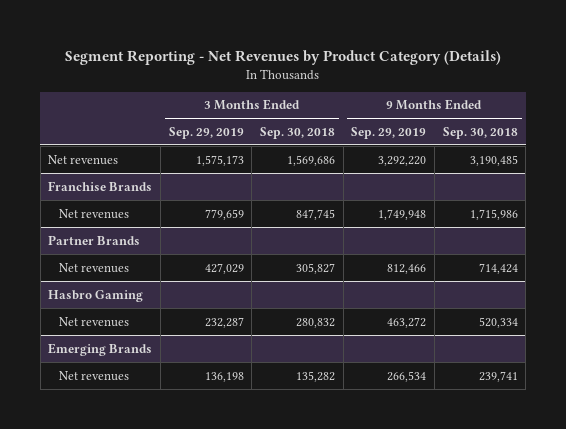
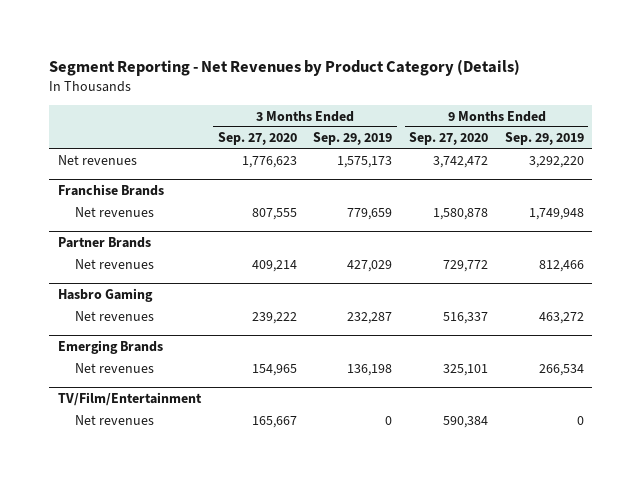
[260,126,336,139] Sep. 30, 2018 -> none
[442,126,518,139] Sep. 30, 2018 -> none
none -> [217,132,297,146] Sep. 27, 2020
none -> [409,132,489,146] Sep. 27, 2020
none -> [57,391,202,406] TV/Film/Entertainment
none -> [74,414,154,425] Net revenues

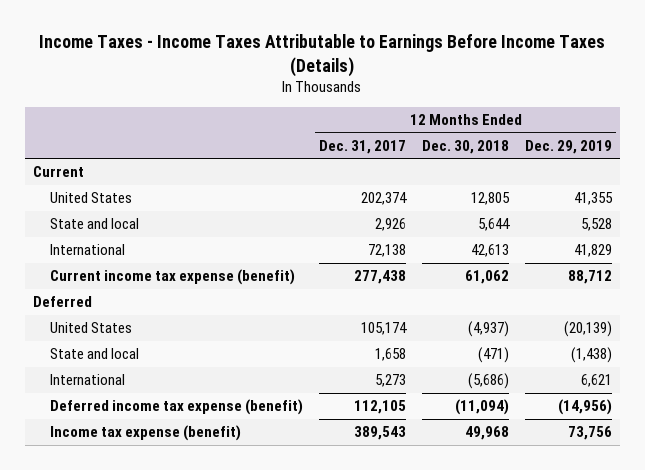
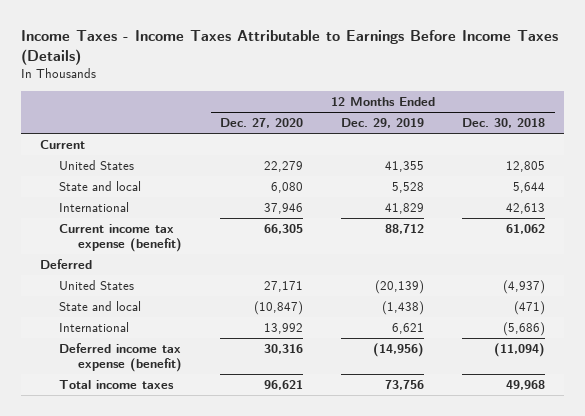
[319,139,407,154] Dec. 31, 2017 -> none
none -> [220,118,304,129] Dec. 27, 2020
[50,425,242,442] Income tax expense (benefit) -> [58,380,174,390] Total income taxes

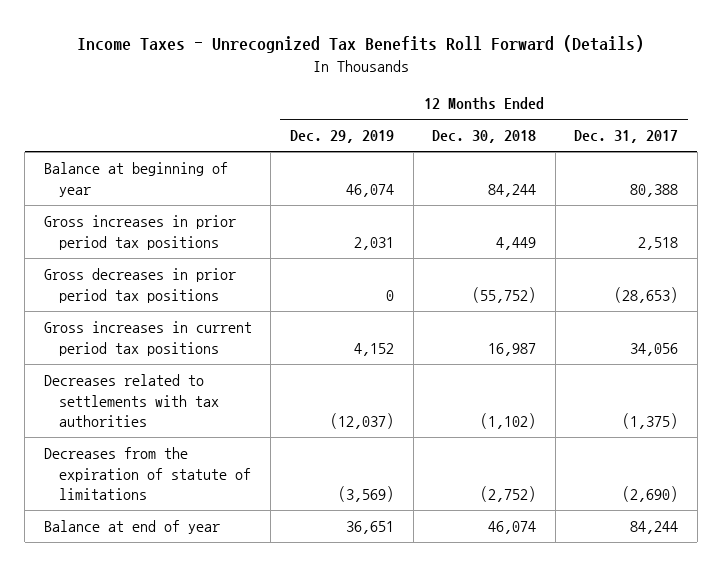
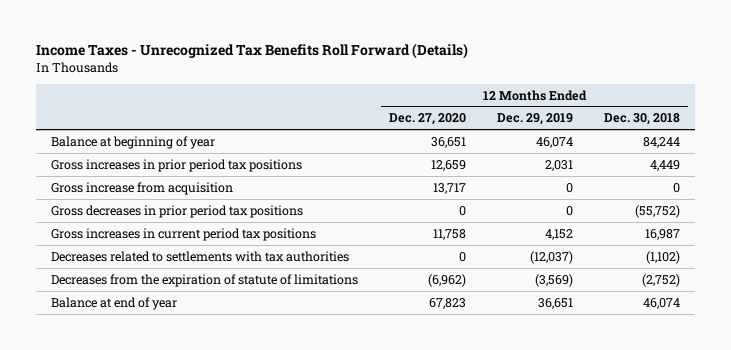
[574,130,679,144] Dec. 31, 2017 -> none
none -> [389,113,467,126] Dec. 27, 2020
none -> [51,181,234,195] Gross increase from acquisition

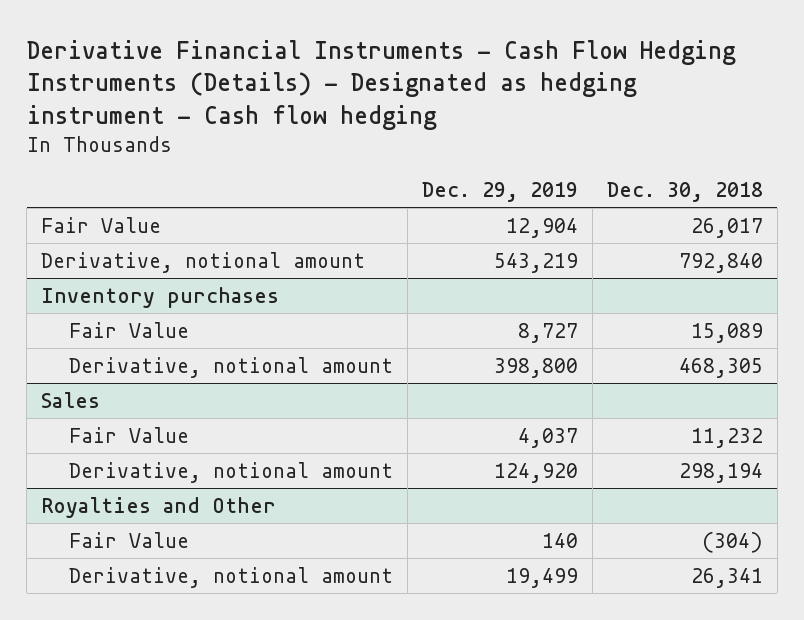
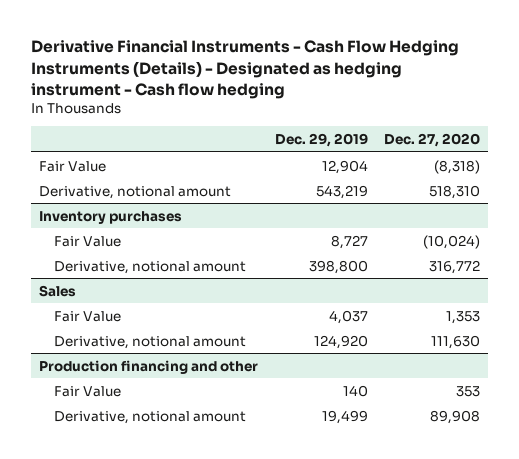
[606,182,763,203] Dec. 30, 2018 -> none
none -> [383,132,480,147] Dec. 27, 2020
[40,496,276,518] Royalties and Other -> [39,359,259,374] Production financing and other

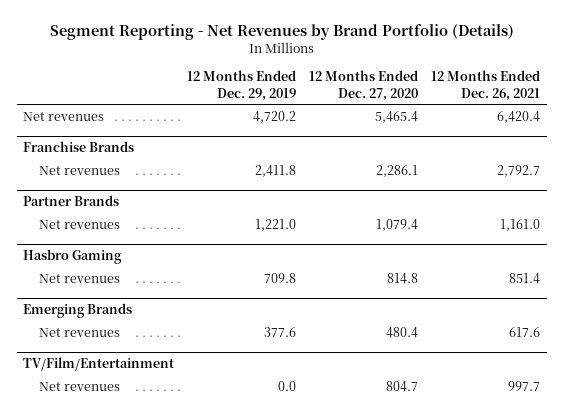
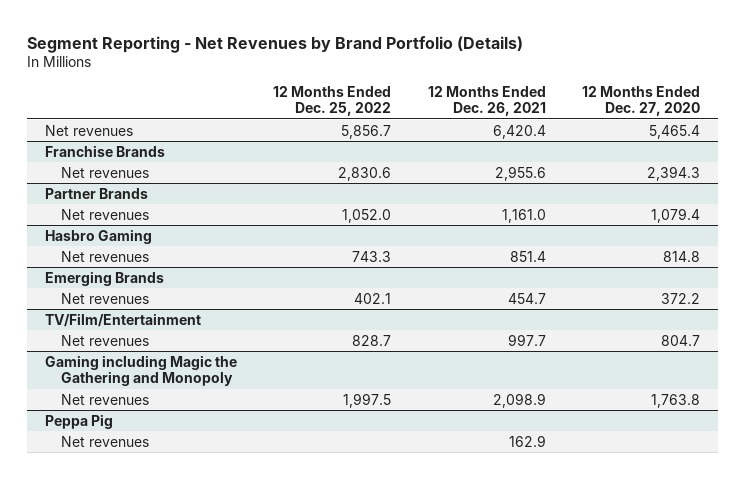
[187,70,297,101] 12 Months Ended Dec. 29, 2019 -> none
none -> [273,85,392,117] 12 Months Ended Dec. 25, 2022
[376,164,419,177] 2,286.1 -> [647,165,701,181] 2,394.3
[497,164,541,177] 2,792.7 -> [494,165,546,181] 2,955.6
[386,326,419,338] 480.4 -> [661,292,701,304] 372.2
[509,326,541,337] 617.6 -> [507,292,546,304] 454.7
none -> [45,354,238,387] Gaming including Magic the Gathering and Monopoly
none -> [60,393,149,405] Net revenues
none -> [45,413,114,429] Peppa Pig
none -> [60,435,149,447] Net revenues

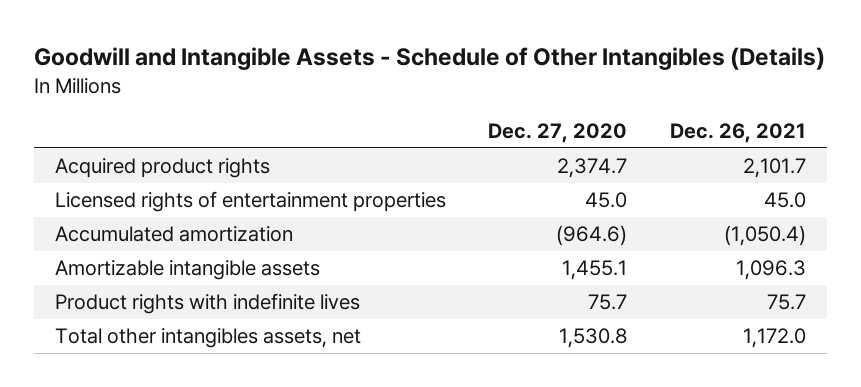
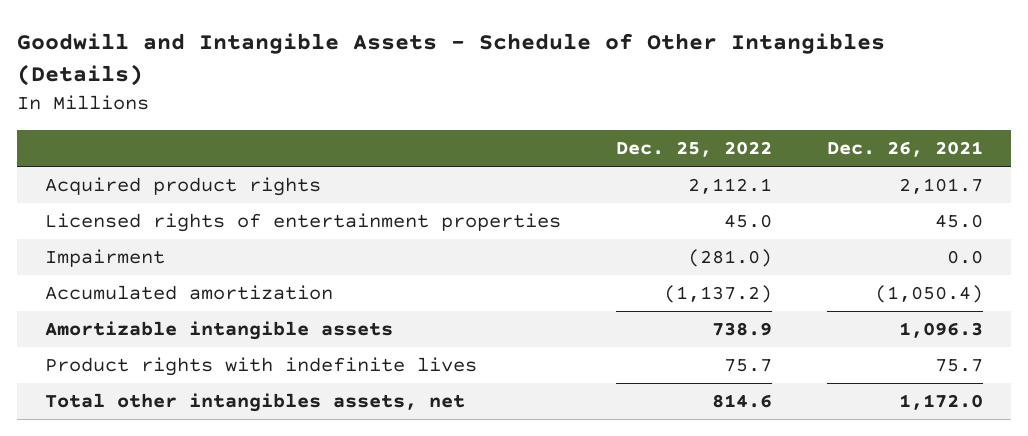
[488,122,628,143] Dec. 27, 2020 -> none
none -> [616,140,773,157] Dec. 25, 2022
none -> [44,249,165,268] Impairment

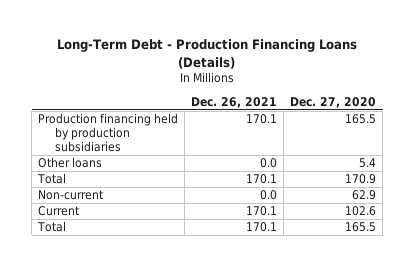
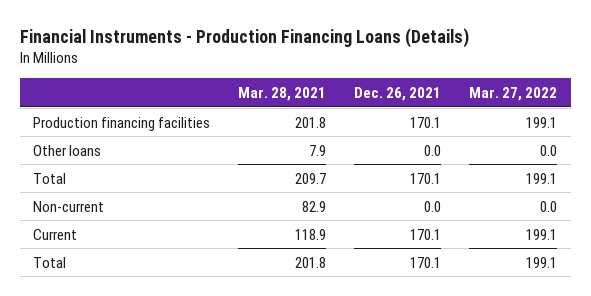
[57,39,358,69] Long-Term Debt - Production Financing Loans (Details) -> [19,27,469,48] Financial Instruments - Production Financing Loans (Details)
[290,96,377,108] Dec. 27, 2020 -> none
none -> [238,86,327,101] Mar. 28, 2021
none -> [469,86,558,101] Mar. 27, 2022
[38,113,179,152] Production financing held by production subsidiaries -> [33,116,211,131] Production financing facilities

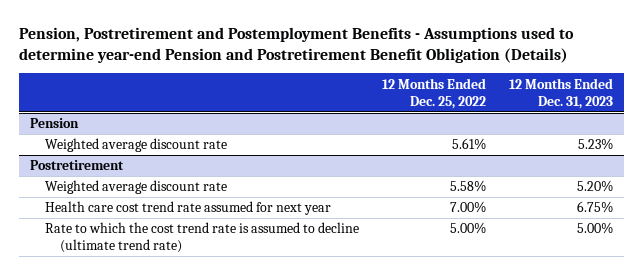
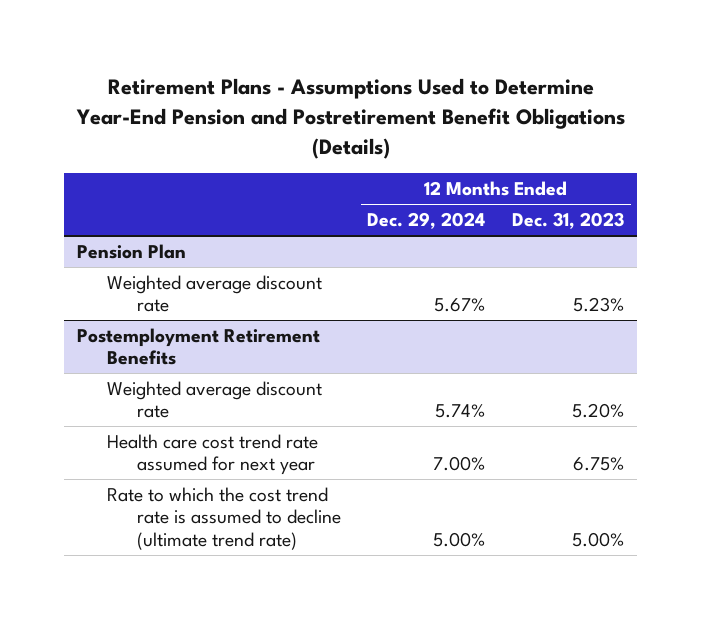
[18,27,574,64] Pension, Postretirement and Postemployment Benefits - Assumptions used to determine year-end Pension and Postretirement Benefit Obligation (Details) -> [75,77,625,159] Retirement Plans - Assumptions Used to Determine Year-End Pension and Postretirement Benefit Obligations (Details)
[381,77,486,109] 12 Months Ended Dec. 25, 2022 -> none
none -> [367,212,486,230] Dec. 29, 2024
[30,118,80,129] Pension -> [77,243,187,259] Pension Plan
[30,160,125,171] Postretirement -> [77,327,321,366] Postemployment Retirement Benefits

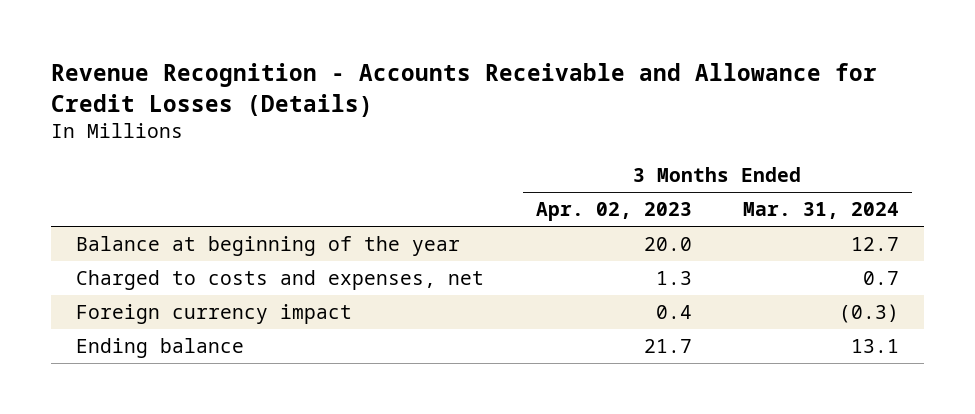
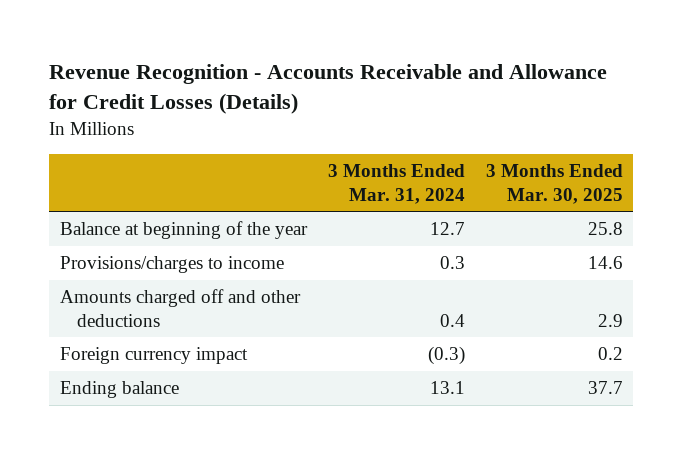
[535,202,692,222] Apr. 02, 2023 -> none
none -> [485,164,623,204] 3 Months Ended Mar. 30, 2025
[76,270,485,291] Charged to costs and expenses, net -> none
none -> [59,256,284,274] Provisions/charges to income
none -> [59,289,301,327] Amounts charged off and other deductions

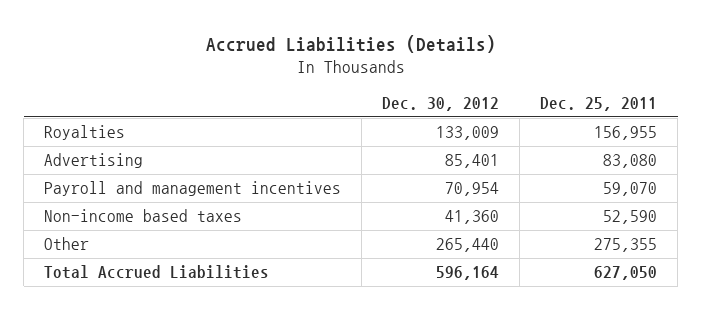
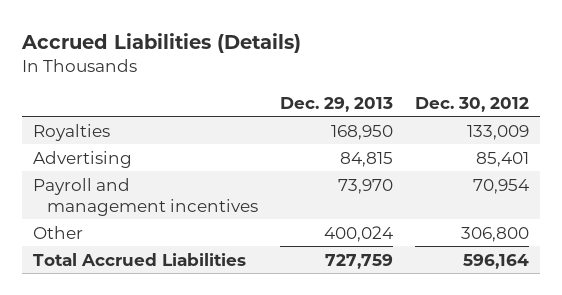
[540,97,658,112] Dec. 25, 2011 -> none
none -> [279,96,393,112] Dec. 29, 2013
[44,209,243,223] Non-income based taxes -> none
[436,238,500,253] 265,440 -> [461,226,530,242] 306,800

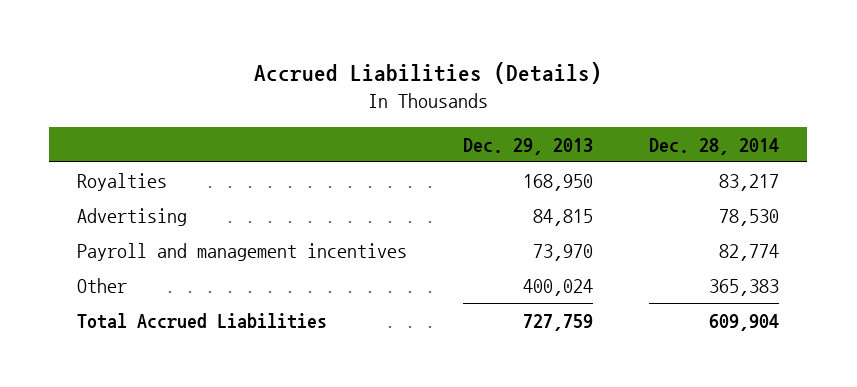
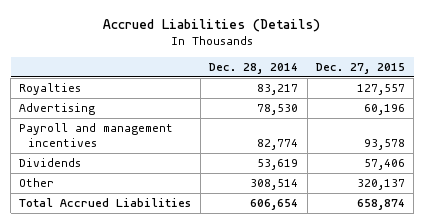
[463,137,594,155] Dec. 29, 2013 -> none
none -> [315,62,405,74] Dec. 27, 2015
none -> [19,157,82,167] Dividends
[709,278,780,296] 365,383 -> [250,178,299,190] 308,514
[709,313,780,331] 609,904 -> [250,198,299,210] 606,654

